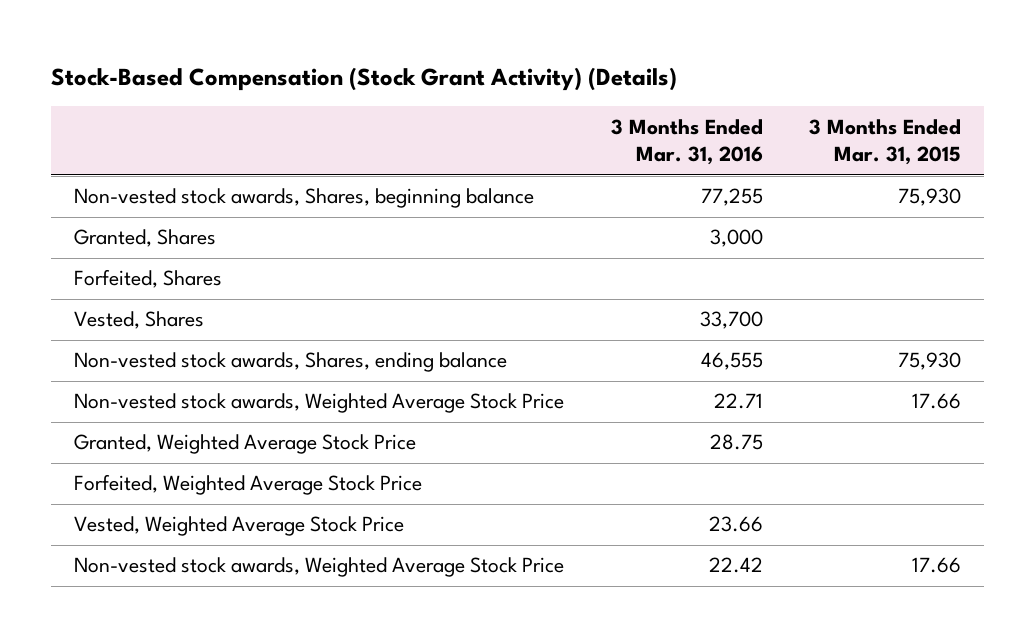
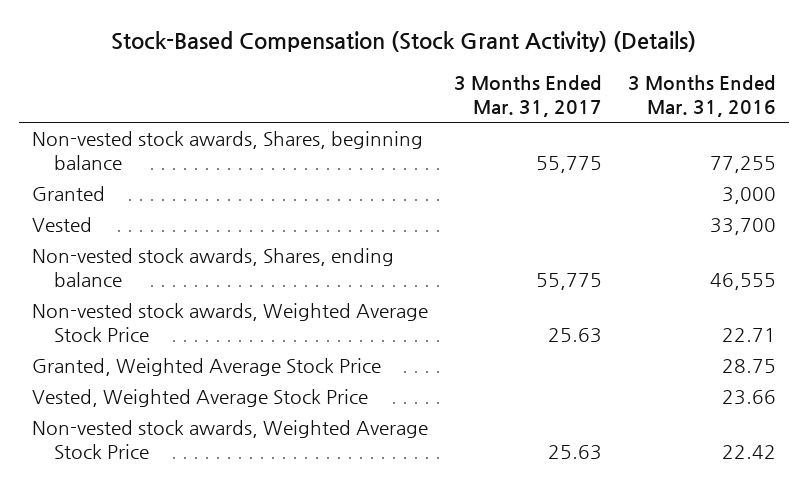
[808,118,961,166] 3 Months Ended Mar. 31, 2015 -> none
none -> [454,75,603,118] 3 Months Ended Mar. 31, 2017
[74,269,223,289] Forfeited, Shares -> none
[74,229,217,248] Granted, Shares -> [32,186,106,202] Granted
[74,311,205,330] Vested, Shares -> [32,217,93,233] Vested
[74,474,423,496] Forfeited, Weighted Average Stock Price -> none

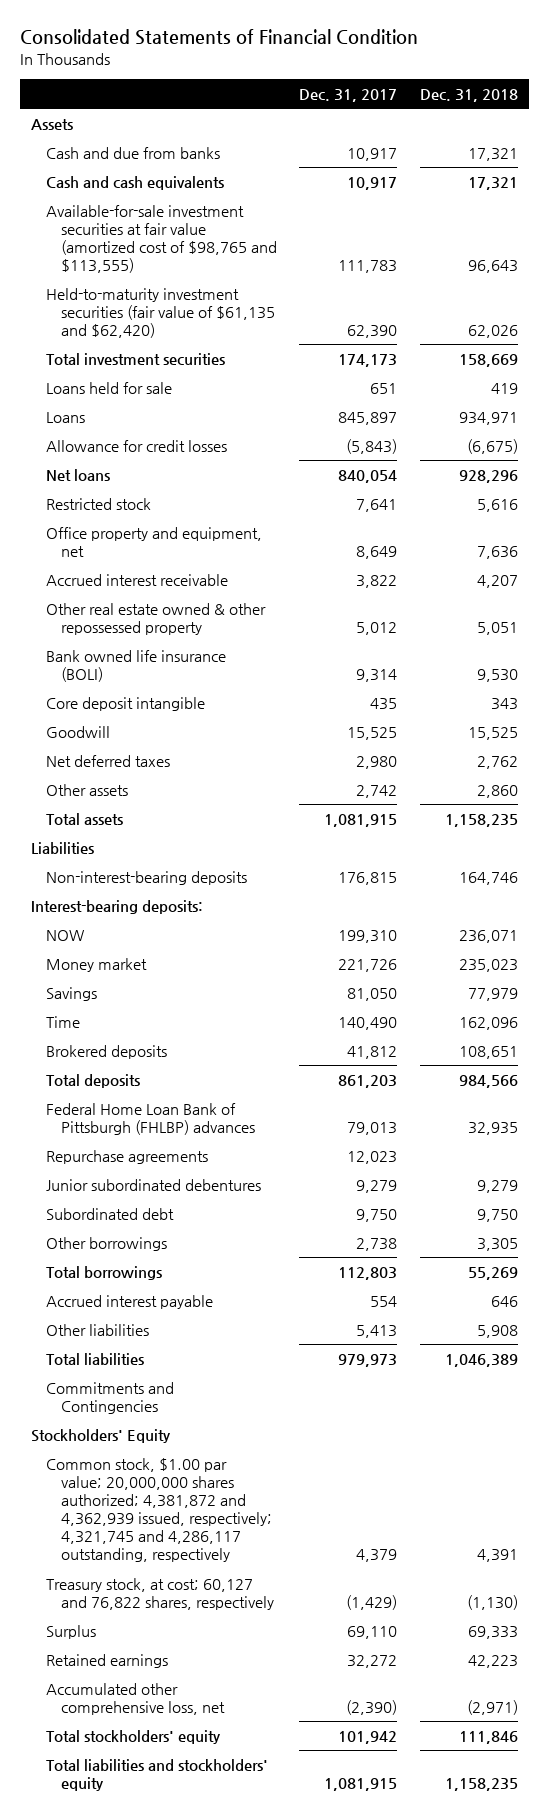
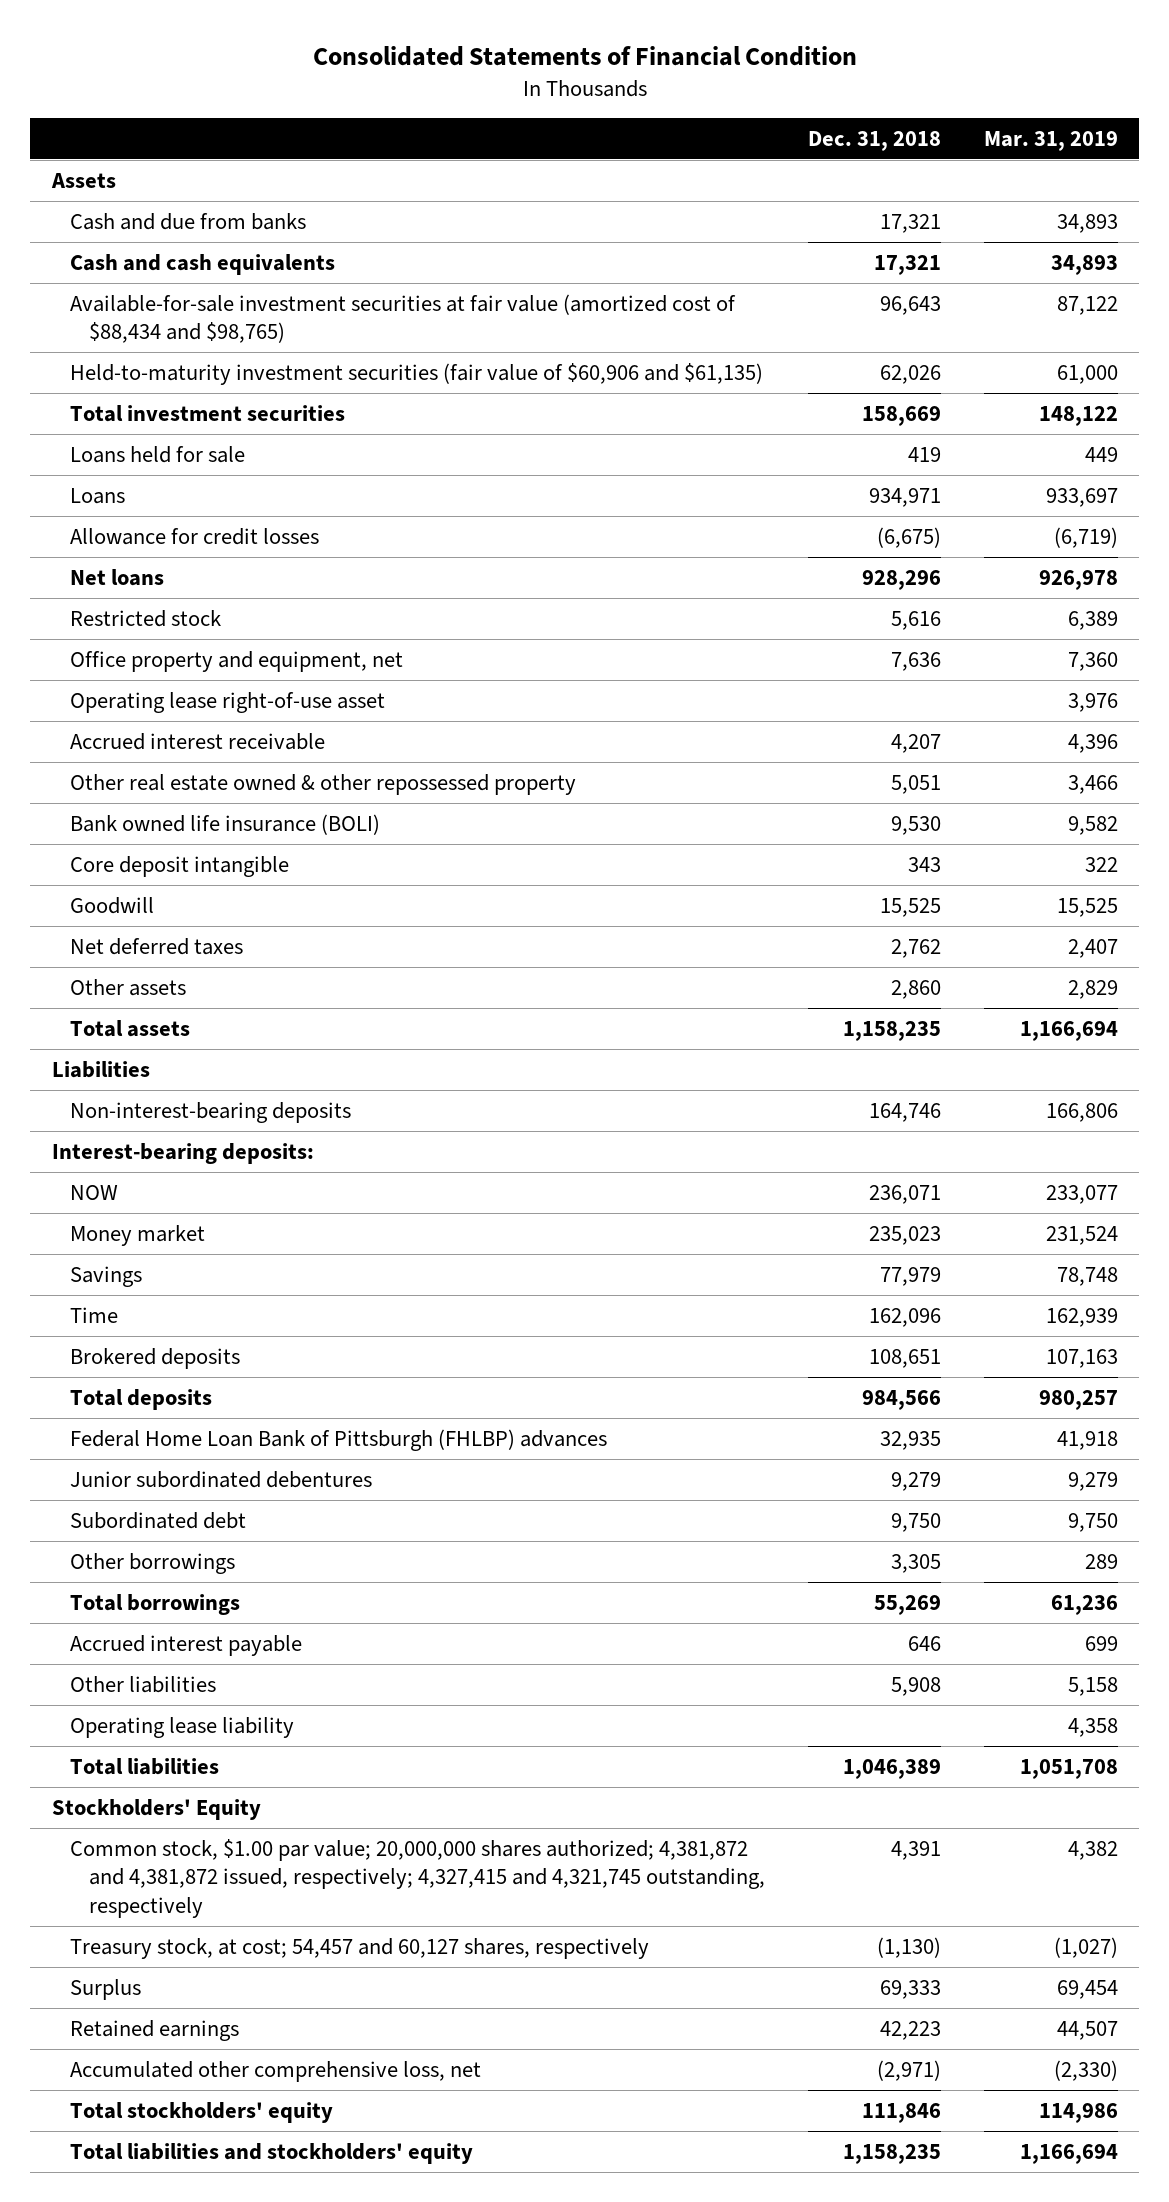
[299,88,398,102] Dec. 31, 2017 -> none
none -> [983,130,1118,151] Mar. 31, 2019
[46,204,278,274] Available-for-sale investment securities at fair value (amortized cost of $98,765 and $113,555) -> [70,293,737,344] Available-for-sale investment securities at fair value (amortized cost of $88,434 and $98,765)
[46,287,276,339] Held-to-maturity investment securities (fair value of $61,135 and $62,420) -> [70,362,764,385] Held-to-maturity investment securities (fair value of $60,906 and $61,135)
none -> [70,691,386,713] Operating lease right-of-use asset
[46,1149,209,1164] Repurchase agreements -> none
none -> [70,1716,295,1738] Operating lease liability
[46,1381,175,1414] Commitments and Contingencies -> none
[46,1457,273,1563] Common stock, $1.00 par value; 20,000,000 shares authorized; 4,381,872 and 4,362,939 issued, respectively; 4,321,745 and 4,286,117 outstanding, respectively -> [70,1838,765,1918] Common stock, $1.00 par value; 20,000,000 shares authorized; 4,381,872 and 4,381,872 issued, respectively; 4,327,415 and 4,321,745 outstanding, respectively
[46,1577,275,1610] Treasury stock, at cost; 60,127 and 76,822 shares, respectively -> [70,1937,650,1959] Treasury stock, at cost; 54,457 and 60,127 shares, respectively

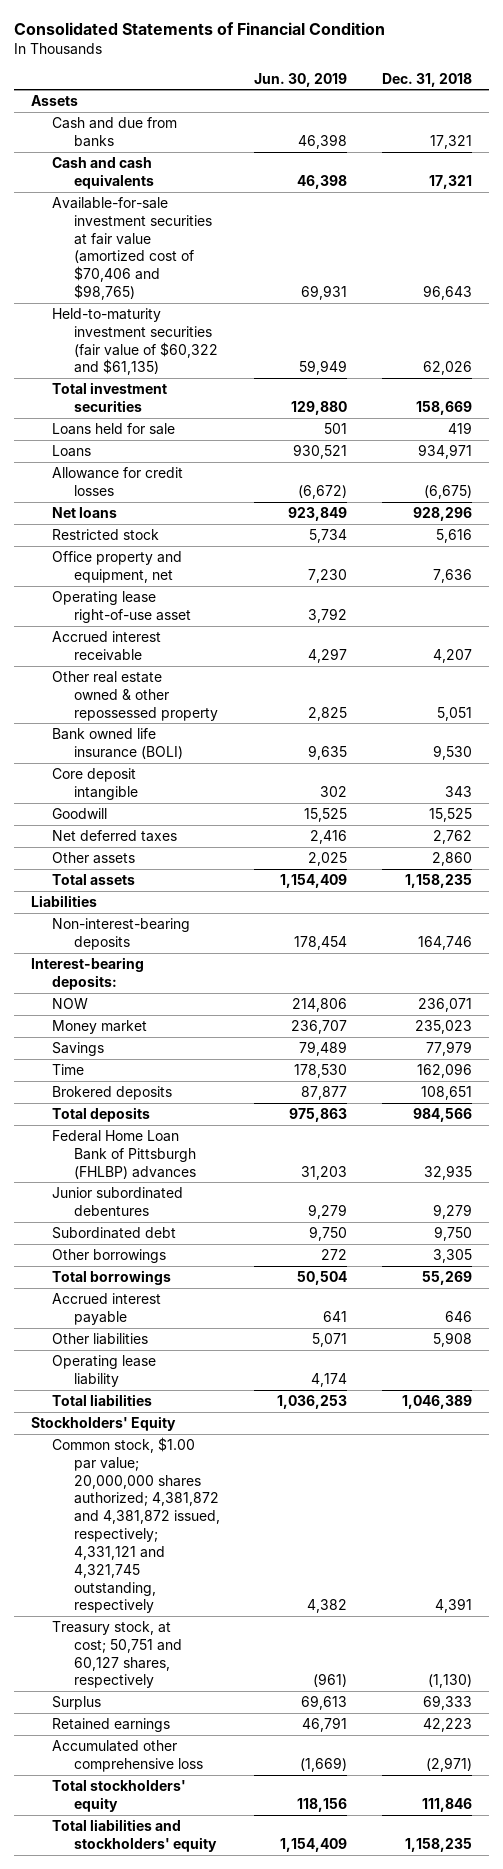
[983,130,1118,151] Mar. 31, 2019 -> none
none -> [254,72,348,87] Jun. 30, 2019
[70,293,737,344] Available-for-sale investment securities at fair value (amortized cost of $88,434 and $98,765) -> [52,196,212,301] Available-for-sale investment securities at fair value (amortized cost of $70,406 and $98,765)
[70,362,764,385] Held-to-maturity investment securities (fair value of $60,906 and $61,135) -> [52,307,218,376] Held-to-maturity investment securities (fair value of $60,322 and $61,135)
[70,1838,765,1918] Common stock, $1.00 par value; 20,000,000 shares authorized; 4,381,872 and 4,381,872 issued, respectively; 4,327,415 and 4,321,745 outstanding, respectively -> [52,1436,220,1614] Common stock, $1.00 par value; 20,000,000 shares authorized; 4,381,872 and 4,381,872 issued, respectively; 4,331,121 and 4,321,745 outstanding, respectively
[70,1937,650,1959] Treasury stock, at cost; 54,457 and 60,127 shares, respectively -> [52,1620,182,1689] Treasury stock, at cost; 50,751 and 60,127 shares, respectively
[70,2060,482,2082] Accumulated other comprehensive loss, net -> [52,1739,203,1772] Accumulated other comprehensive loss

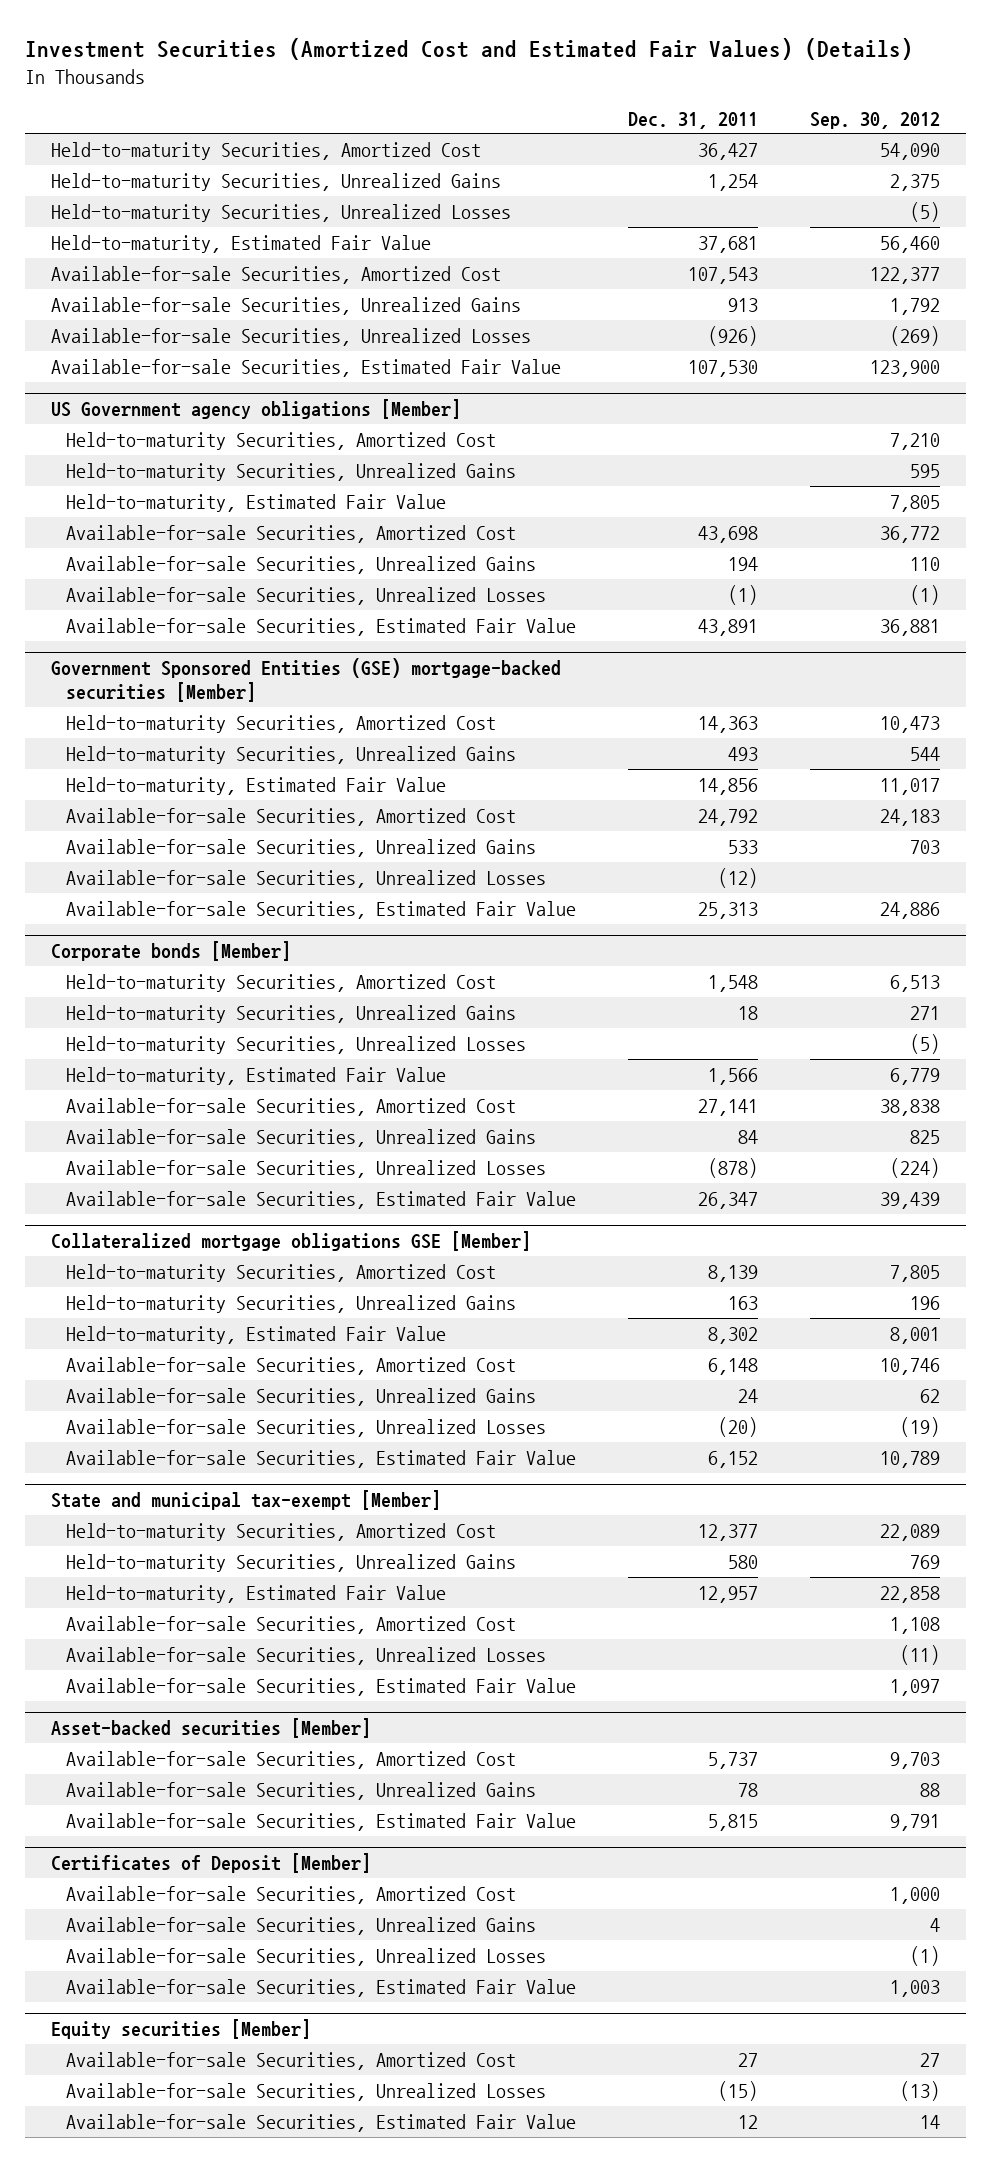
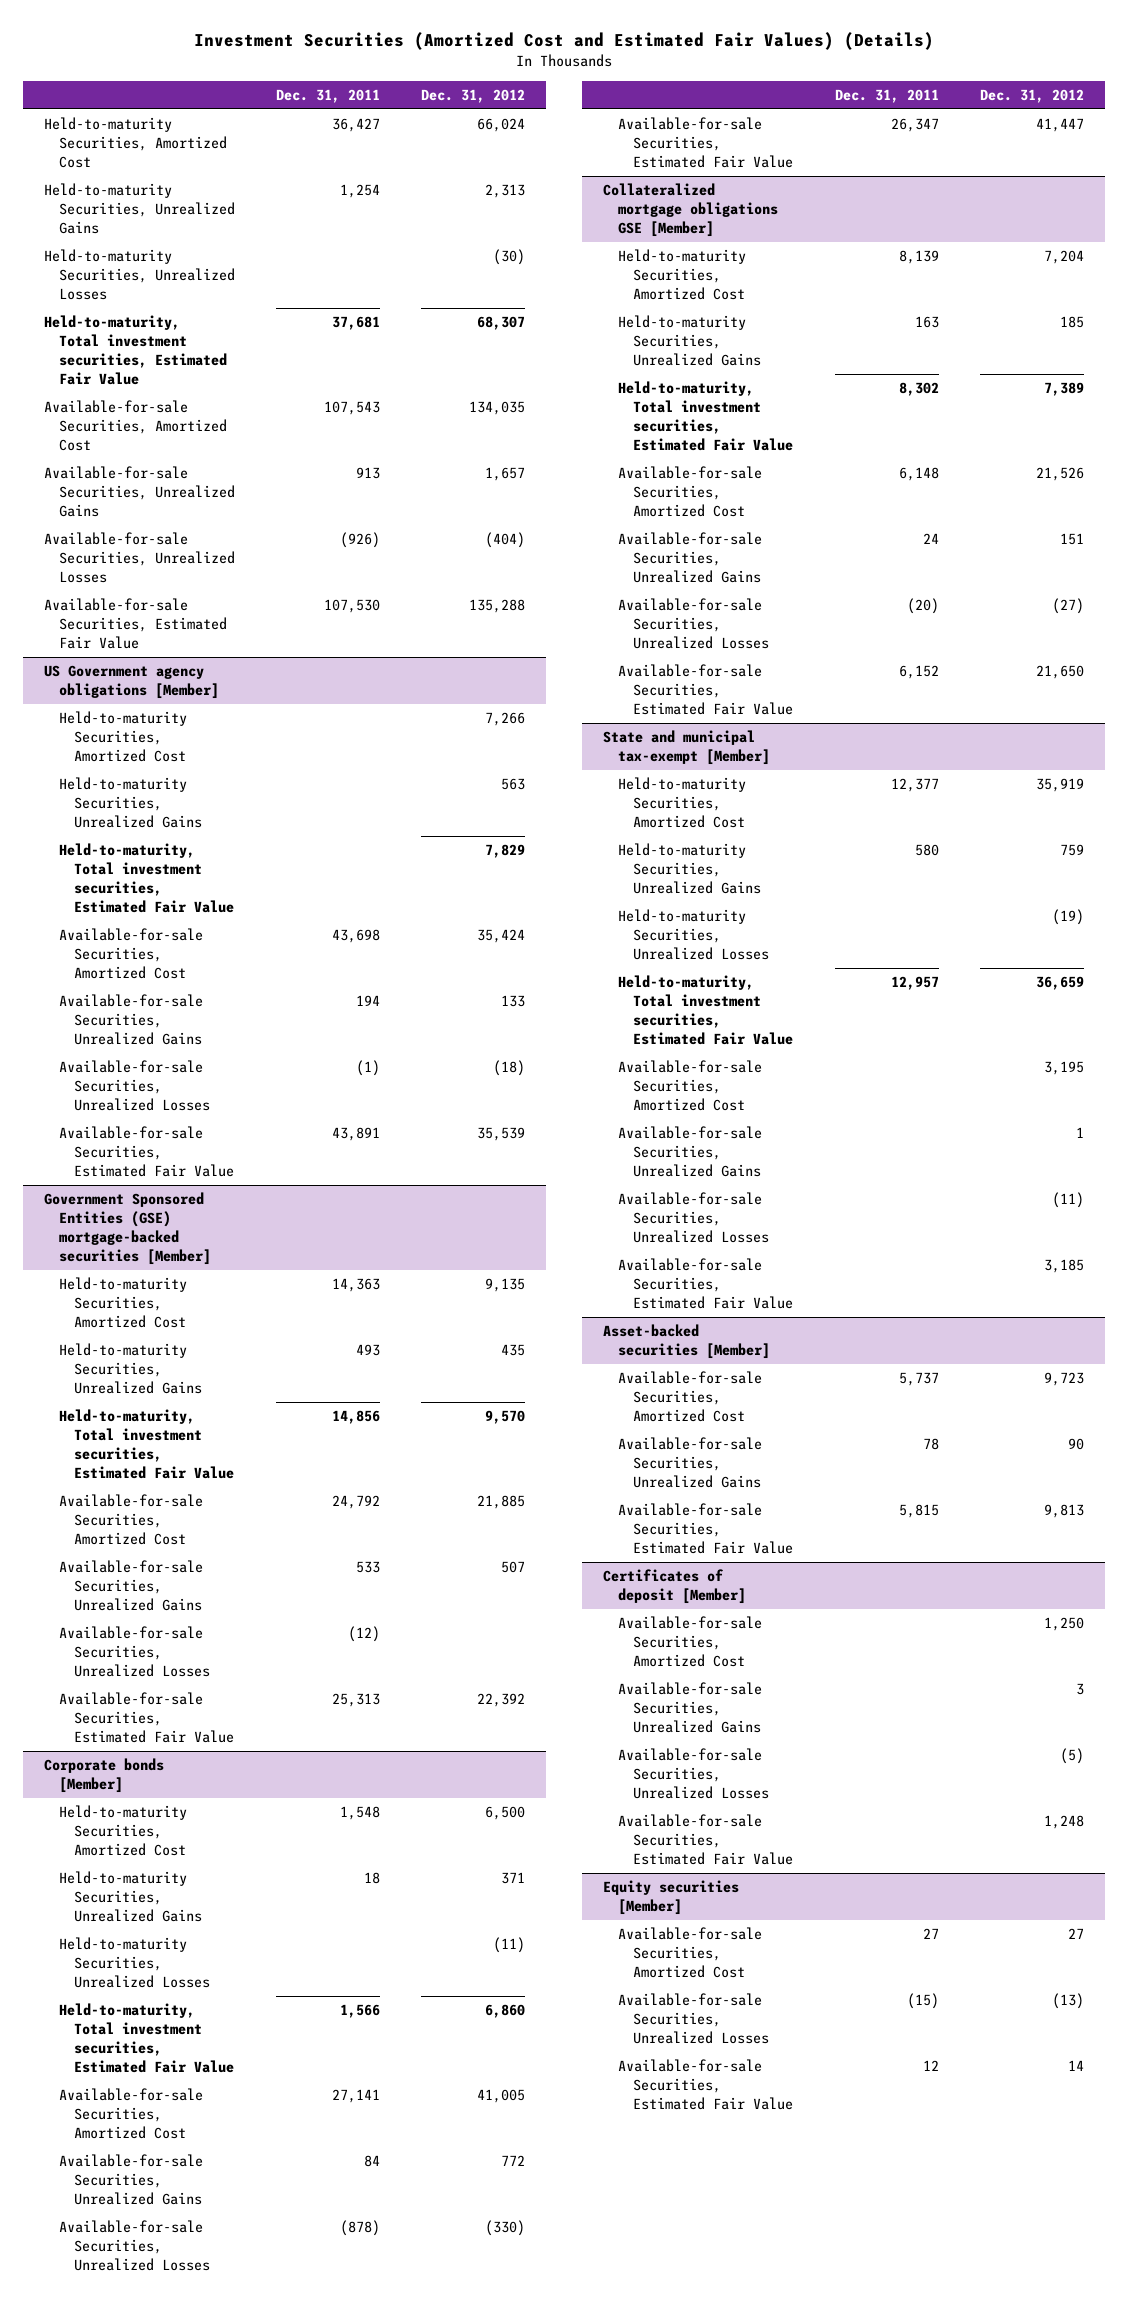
[809,111,940,129] Sep. 30, 2012 -> none
none -> [421,88,526,103] Dec. 31, 2012
[50,234,431,253] Held-to-maturity, Estimated Fair Value -> [43,315,228,386] Held-to-maturity, Total investment securities, Estimated Fair Value
[66,493,447,512] Held-to-maturity, Estimated Fair Value -> [59,843,235,914] Held-to-maturity, Total investment securities, Estimated Fair Value
[66,776,447,795] Held-to-maturity, Estimated Fair Value -> [59,1409,235,1480] Held-to-maturity, Total investment securities, Estimated Fair Value
[66,1066,447,1085] Held-to-maturity, Estimated Fair Value -> [59,2003,235,2074] Held-to-maturity, Total investment securities, Estimated Fair Value
[66,1325,447,1344] Held-to-maturity, Estimated Fair Value -> [618,381,794,452] Held-to-maturity, Total investment securities, Estimated Fair Value
none -> [618,909,770,961] Held-to-maturity Securities, Unrealized Losses
[66,1584,447,1603] Held-to-maturity, Estimated Fair Value -> [618,975,794,1046] Held-to-maturity, Total investment securities, Estimated Fair Value
none -> [618,1126,763,1178] Available-for-sale Securities, Unrealized Gains
[50,1853,371,1874] Certificates of Deposit [Member] -> [603,1569,747,1605] Certificates of deposit [Member]

